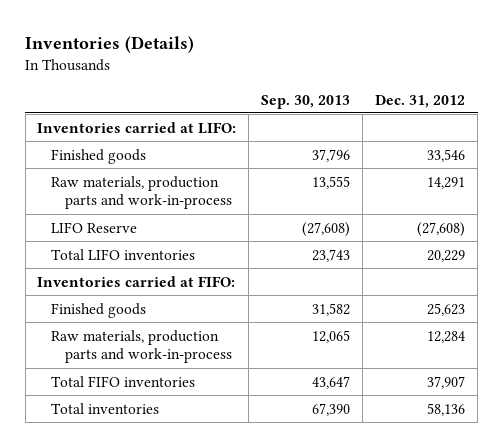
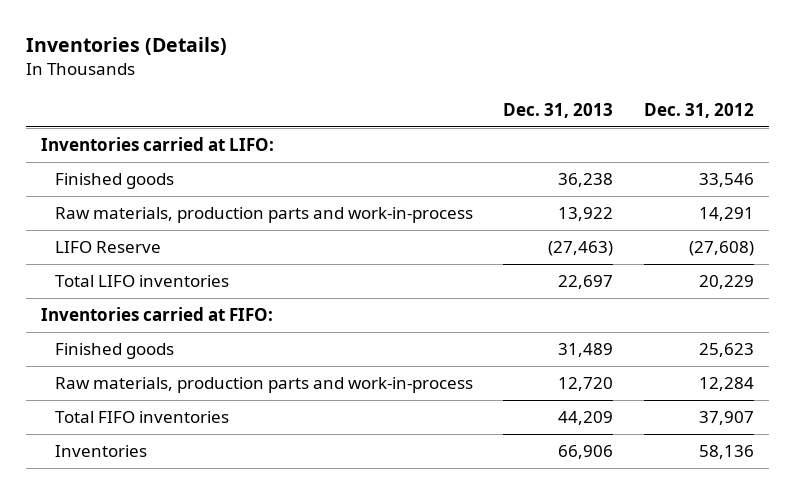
[261,94,351,109] Sep. 30, 2013 -> none
none -> [503,102,614,118] Dec. 31, 2013
[51,402,160,414] Total inventories -> [54,445,147,458] Inventories

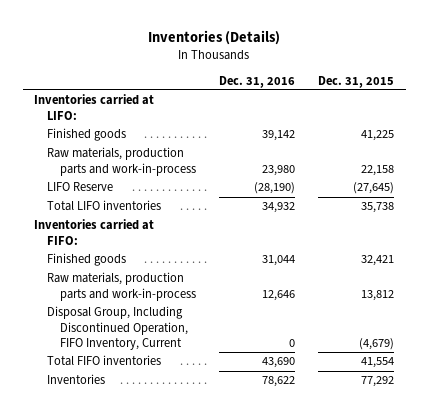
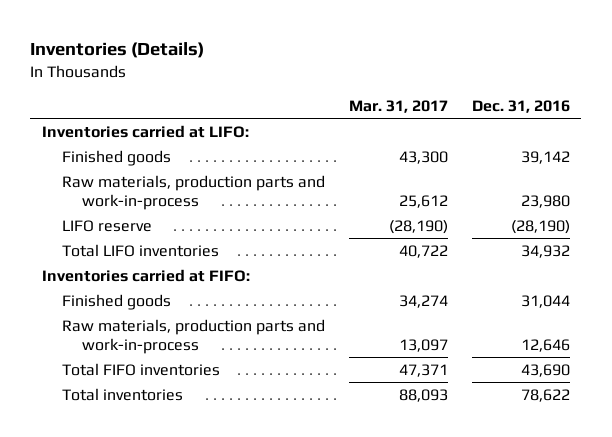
[318,75,395,88] Dec. 31, 2015 -> none
none -> [348,99,448,113] Mar. 31, 2017
[46,182,113,192] LIFO Reserve -> [62,219,153,232] LIFO reserve
[46,306,188,350] Disposal Group, Including Discontinued Operation, FIFO Inventory, Current -> none
[46,374,105,385] Inventories -> [62,387,184,401] Total inventories

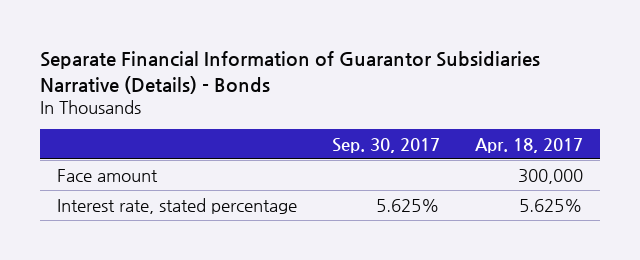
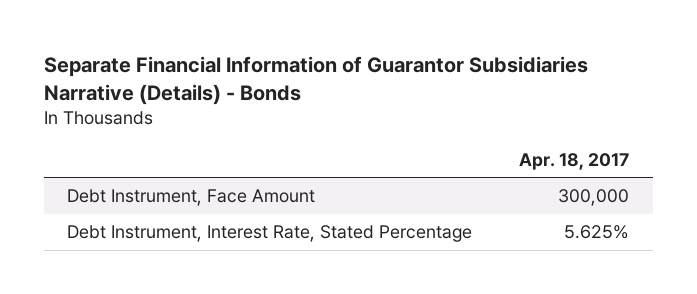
[331,137,440,153] Sep. 30, 2017 -> none
[57,168,159,182] Face amount -> [67,189,316,207] Debt Instrument, Face Amount
[57,197,298,214] Interest rate, stated percentage -> [67,225,473,243] Debt Instrument, Interest Rate, Stated Percentage

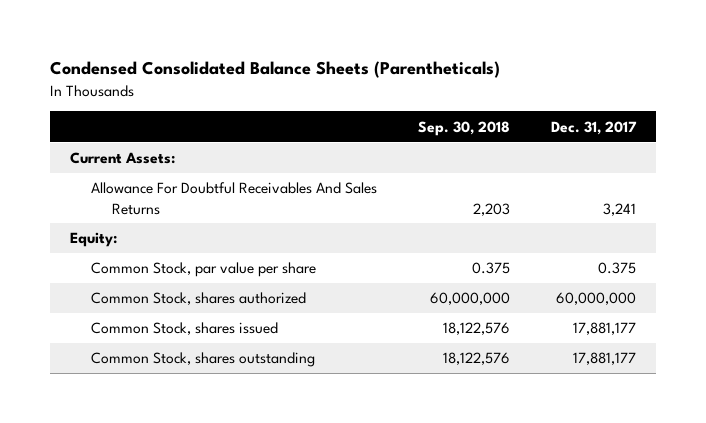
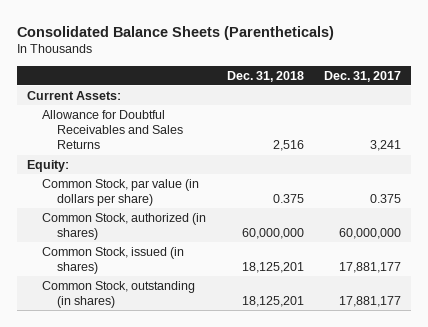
[49,61,500,79] Condensed Consolidated Balance Sheets (Parentheticals) -> [17,25,335,40] Consolidated Balance Sheets (Parentheticals)
[418,120,511,136] Sep. 30, 2018 -> none
none -> [226,70,304,82] Dec. 31, 2018
[91,182,378,215] Allowance For Doubtful Receivables And Sales Returns -> [42,109,184,150] Allowance for Doubtful Receivables and Sales Returns
[91,262,317,278] Common Stock, par value per share -> [42,178,200,207] Common Stock, par value (in dollars per share)
[91,292,307,306] Common Stock, shares authorized -> [42,212,207,241] Common Stock, authorized (in shares)
[91,322,279,336] Common Stock, shares issued -> [42,246,185,275] Common Stock, issued (in shares)
[91,352,316,368] Common Stock, shares outstanding -> [42,280,196,309] Common Stock, outstanding (in shares)

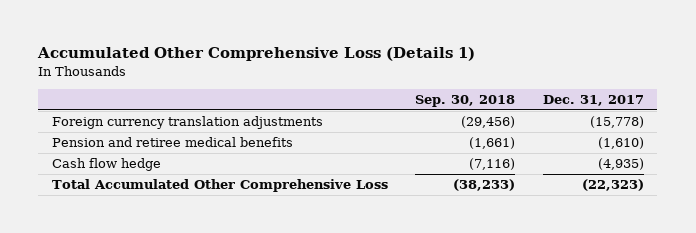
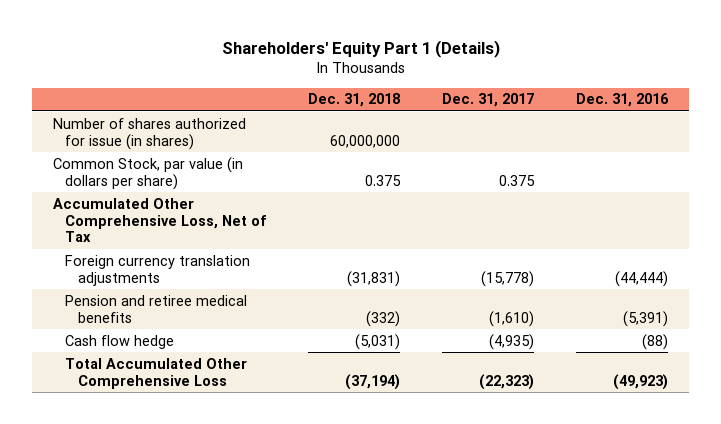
[37,47,476,62] Accumulated Other Comprehensive Loss (Details 1) -> [221,39,500,58] Shareholders' Equity Part 1 (Details)
[415,94,516,107] Sep. 30, 2018 -> none
none -> [308,93,401,108] Dec. 31, 2018
none -> [576,93,670,108] Dec. 31, 2016
none -> [52,117,246,150] Number of shares authorized for issue (in shares)
none -> [52,156,243,190] Common Stock, par value (in dollars per share)
none -> [52,197,267,243] Accumulated Other Comprehensive Loss, Net of Tax

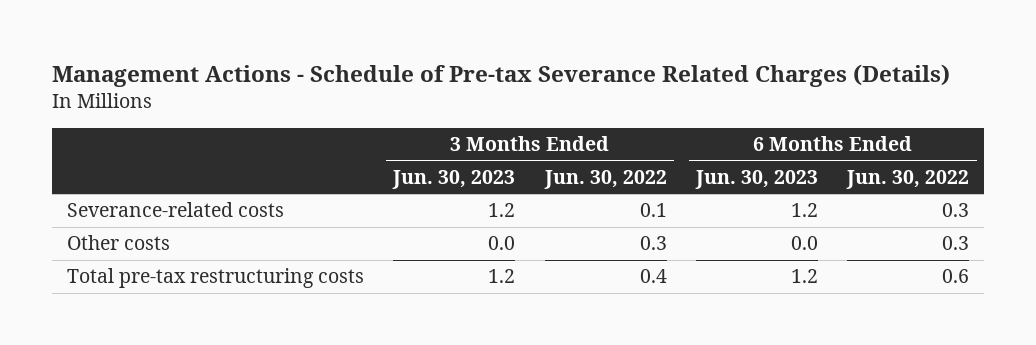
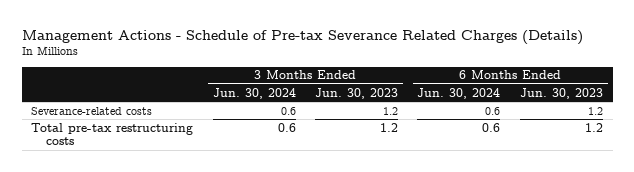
[543,169,667,189] Jun. 30, 2022 -> none
[846,169,970,189] Jun. 30, 2022 -> none
none -> [212,87,296,99] Jun. 30, 2024
none -> [417,87,501,99] Jun. 30, 2024
[66,235,170,251] Other costs -> none

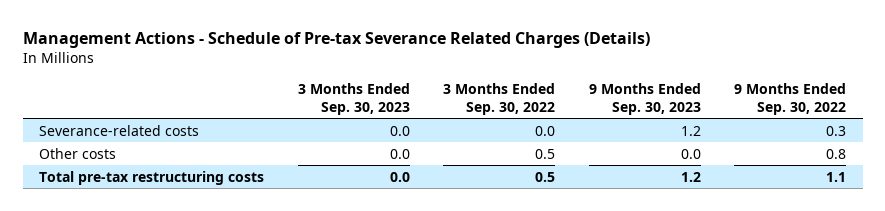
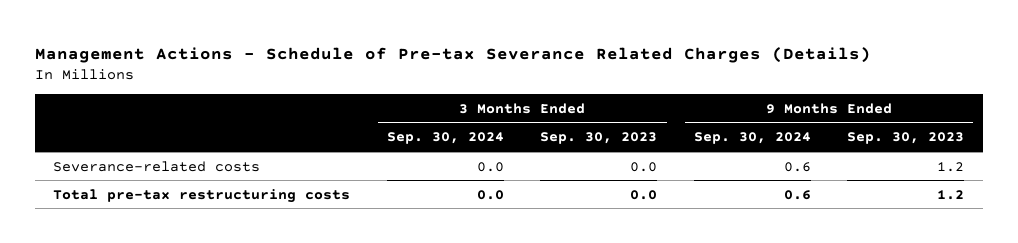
[443,82,556,115] 3 Months Ended Sep. 30, 2022 -> none
[733,82,846,115] 9 Months Ended Sep. 30, 2022 -> none
none -> [386,132,504,145] Sep. 30, 2024
none -> [693,132,811,145] Sep. 30, 2024
[39,147,117,159] Other costs -> none

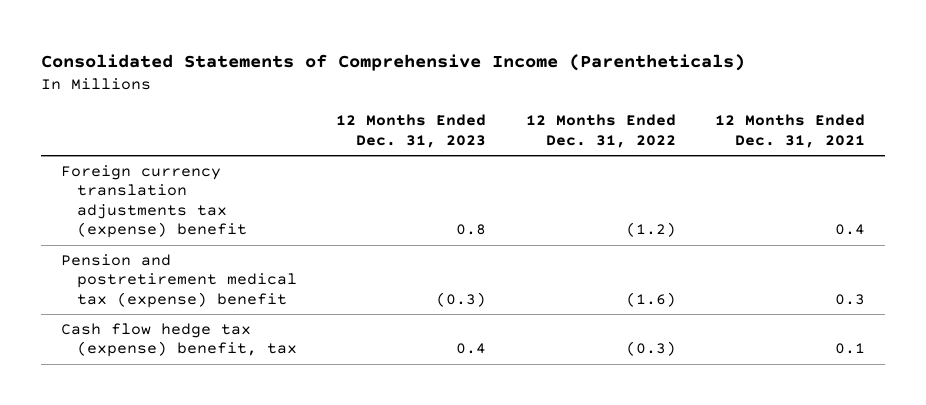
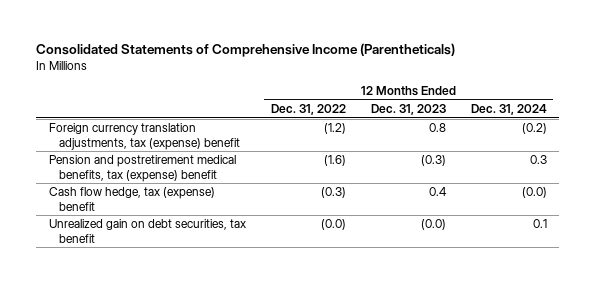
[714,114,865,148] 12 Months Ended Dec. 31, 2021 -> none
none -> [470,104,547,116] Dec. 31, 2024
[61,165,247,238] Foreign currency translation adjustments tax (expense) benefit -> [48,123,240,150] Foreign currency translation adjustments, tax (expense) benefit
[61,254,297,308] Pension and postretirement medical tax (expense) benefit -> [48,155,236,182] Pension and postretirement medical benefits, tax (expense) benefit
[61,323,297,358] Cash flow hedge tax (expense) benefit, tax -> [48,187,215,211] Cash flow hedge, tax (expense) benefit
none -> [48,219,246,243] Unrealized gain on debt securities, tax benefit

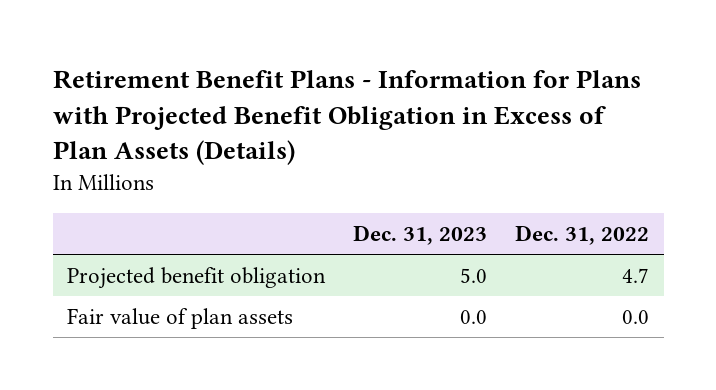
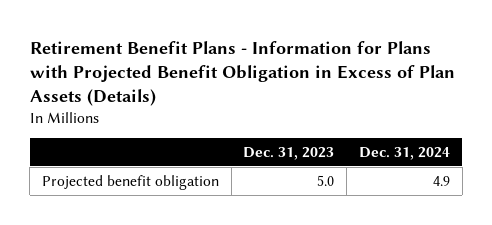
[515,225,650,246] Dec. 31, 2022 -> none
none -> [358,146,450,160] Dec. 31, 2024
[66,308,293,330] Fair value of plan assets -> none

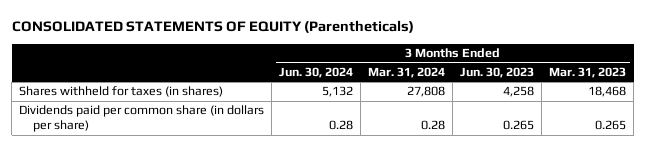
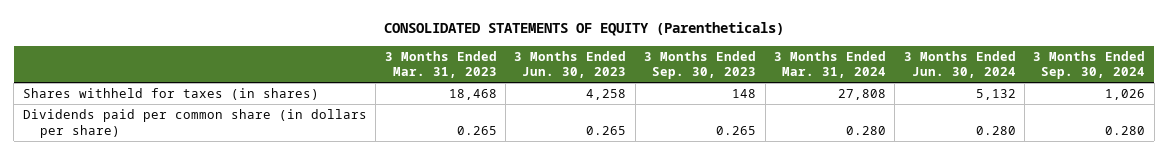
none -> [644,50,757,80] 3 Months Ended Sep. 30, 2023
none -> [1033,50,1146,80] 3 Months Ended Sep. 30, 2024
[329,120,354,131] 0.28 -> [975,125,1016,135] 0.280
[421,120,446,131] 0.28 -> [845,125,886,135] 0.280

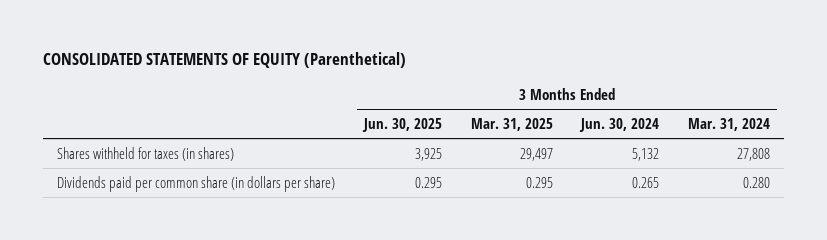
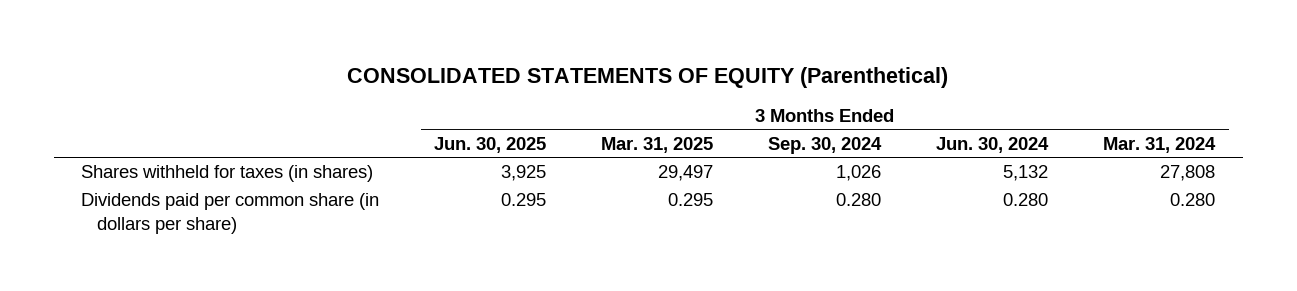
none -> [768,136,883,154] Sep. 30, 2024
[632,176,660,188] 0.265 -> [1003,193,1049,207] 0.280

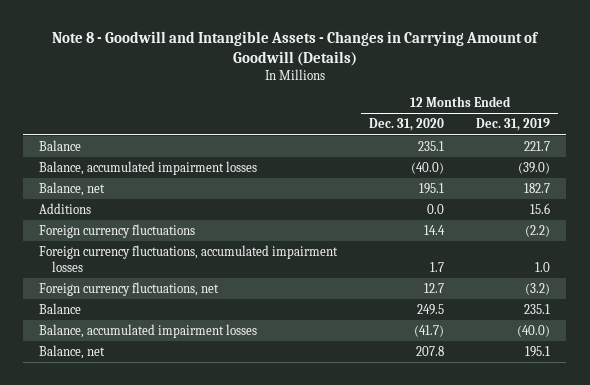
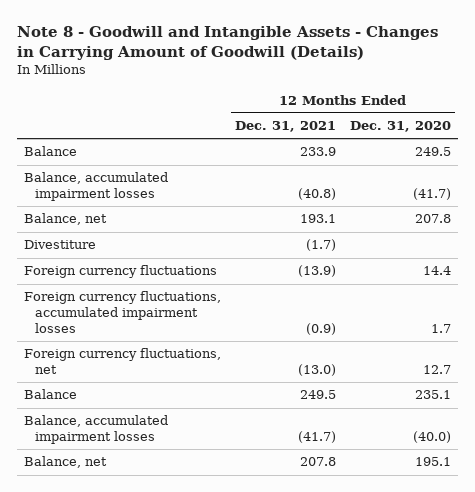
[476,118,551,132] Dec. 31, 2019 -> none
none -> [234,121,336,133] Dec. 31, 2021
[39,202,92,214] Additions -> none
none -> [23,240,96,250] Divestiture
[39,223,196,238] Foreign currency fluctuations -> [23,265,217,279] Foreign currency fluctuations
[39,244,339,272] Foreign currency fluctuations, accumulated impairment losses -> [23,291,221,333] Foreign currency fluctuations, accumulated impairment losses
[39,281,220,296] Foreign currency fluctuations, net -> [23,348,221,375] Foreign currency fluctuations, net
[39,139,82,151] Balance -> [23,389,77,400] Balance
[39,160,258,175] Balance, accumulated impairment losses -> [23,415,168,445] Balance, accumulated impairment losses
[39,181,106,196] Balance, net -> [23,456,107,469] Balance, net

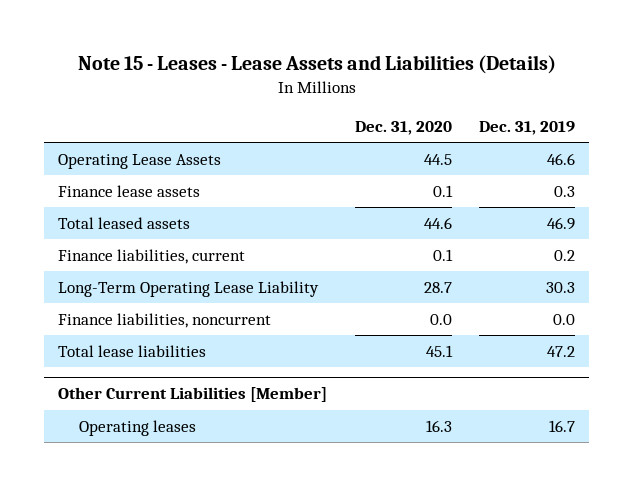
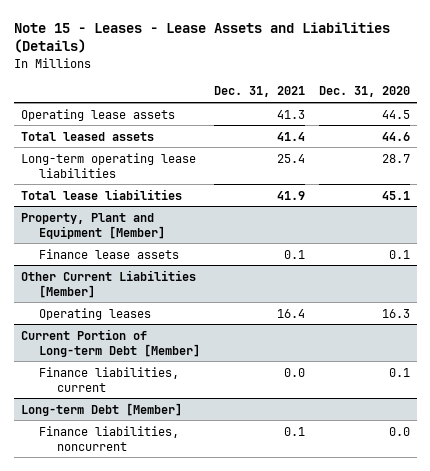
[479,120,576,135] Dec. 31, 2019 -> none
none -> [213,86,305,98] Dec. 31, 2021
[58,184,201,197] Finance lease assets -> none
[58,153,222,169] Operating Lease Assets -> [20,108,175,121] Operating lease assets
[58,248,246,264] Finance liabilities, current -> none
[58,312,272,328] Finance liabilities, noncurrent -> none
[58,280,320,297] Long-Term Operating Lease Liability -> [20,152,196,178] Long-term operating lease liabilities
none -> [20,212,165,239] Property, Plant and Equipment [Member]
none -> [38,248,179,259] Finance lease assets
none -> [20,328,200,357] Current Portion of Long-term Debt [Member]
none -> [38,366,179,392] Finance liabilities, current
none -> [20,402,182,416] Long-term Debt [Member]
none -> [38,425,179,451] Finance liabilities, noncurrent

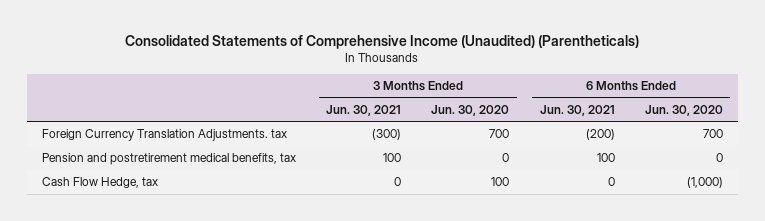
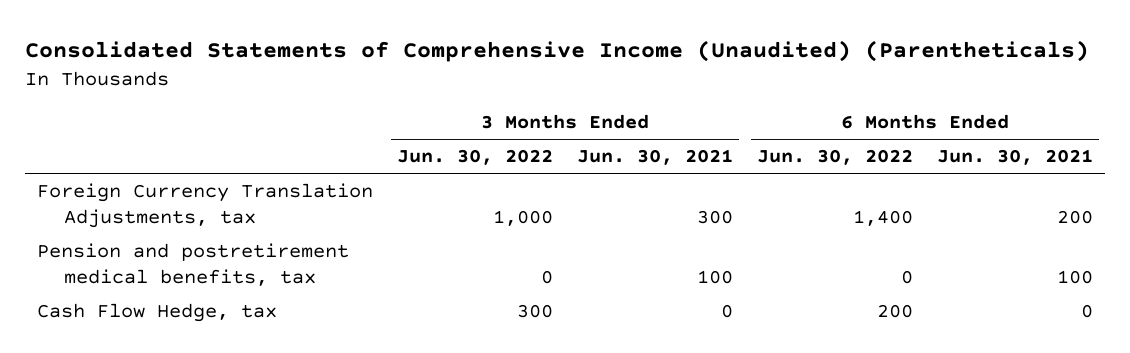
[431,104,510,116] Jun. 30, 2020 -> none
[644,104,723,116] Jun. 30, 2020 -> none
none -> [396,149,553,166] Jun. 30, 2022
none -> [756,149,913,166] Jun. 30, 2022
[42,129,288,142] Foreign Currency Translation Adjustments. tax -> [37,183,374,228] Foreign Currency Translation Adjustments, tax
[372,129,402,141] (300) -> [696,209,733,224] 300
[585,129,615,141] (200) -> [1056,209,1093,224] 200

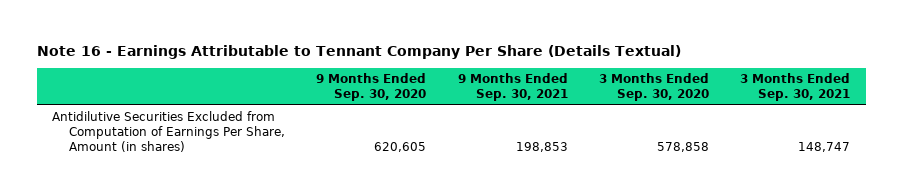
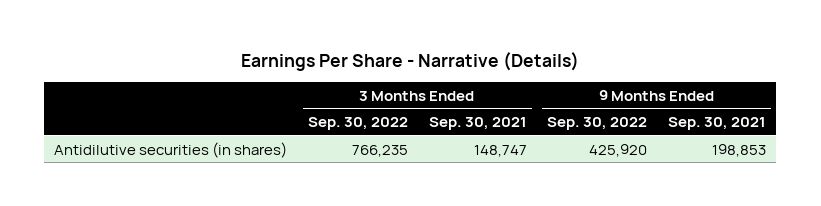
[36,44,681,59] Note 16 - Earnings Attributable to Tennant Company Per Share (Details Textual) -> [241,52,580,72] Earnings Per Share - Narrative (Details)
[316,73,427,102] 9 Months Ended Sep. 30, 2020 -> none
[598,73,709,102] 3 Months Ended Sep. 30, 2020 -> none
none -> [308,116,409,130] Sep. 30, 2022
none -> [547,116,648,130] Sep. 30, 2022
[52,111,286,153] Antidilutive Securities Excluded from Computation of Earnings Per Share, Amount (in shares) -> [54,141,288,158] Antidilutive securities (in shares)

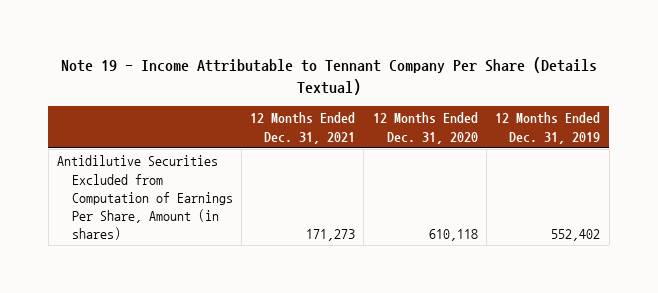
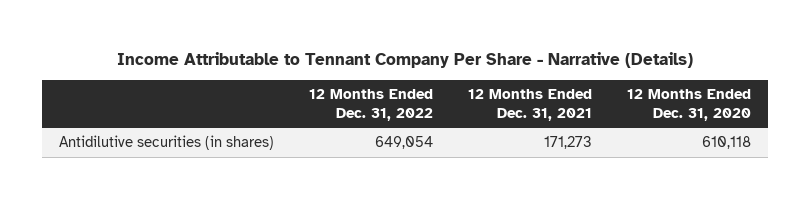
[60,57,597,95] Note 19 - Income Attributable to Tennant Company Per Share (Details Textual) -> [117,51,694,68] Income Attributable to Tennant Company Per Share - Narrative (Details)
[495,112,601,144] 12 Months Ended Dec. 31, 2019 -> none
none -> [309,89,434,122] 12 Months Ended Dec. 31, 2022
[57,155,233,240] Antidilutive Securities Excluded from Computation of Earnings Per Share, Amount (in shares) -> [59,135,275,151] Antidilutive securities (in shares)

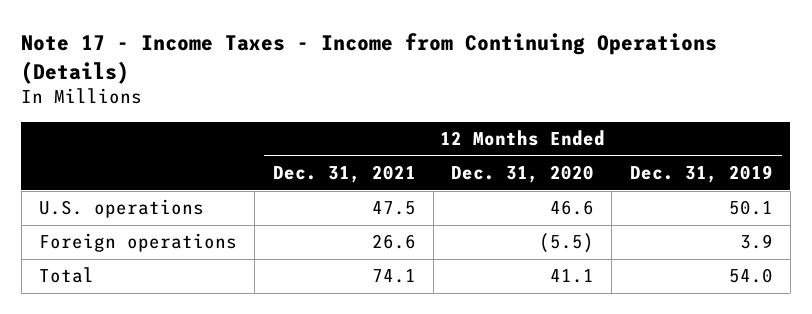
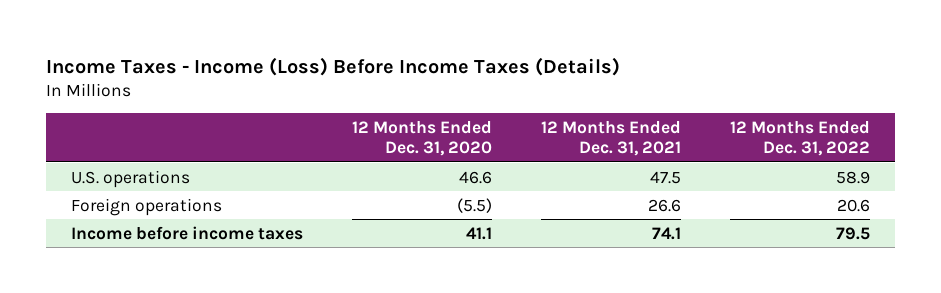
[21,32,718,84] Note 17 - Income Taxes - Income from Continuing Operations (Details) -> [46,56,621,76] Income Taxes - Income (Loss) Before Income Taxes (Details)
[629,165,773,184] Dec. 31, 2019 -> none
none -> [729,121,870,157] 12 Months Ended Dec. 31, 2022
[39,267,95,284] Total -> [70,225,303,240] Income before income taxes

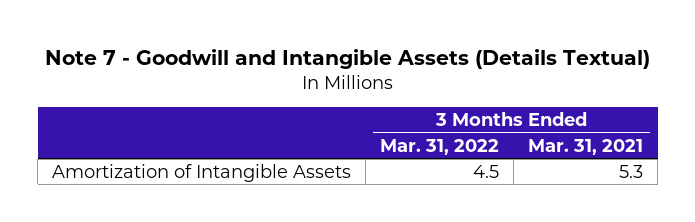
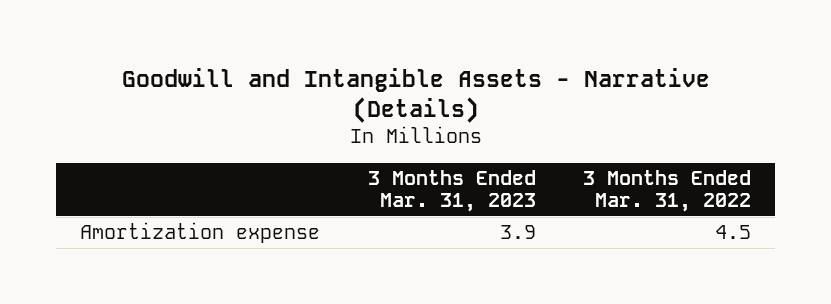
[44,49,650,70] Note 7 - Goodwill and Intangible Assets (Details Textual) -> [121,67,710,123] Goodwill and Intangible Assets - Narrative (Details)
[528,138,644,155] Mar. 31, 2021 -> none
none -> [367,169,536,213] 3 Months Ended Mar. 31, 2023
[52,163,352,182] Amortization of Intangible Assets -> [80,222,321,244] Amortization expense

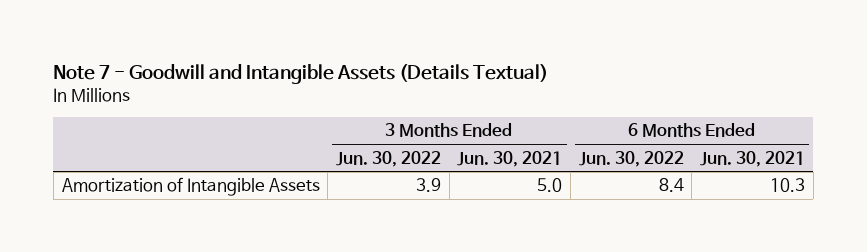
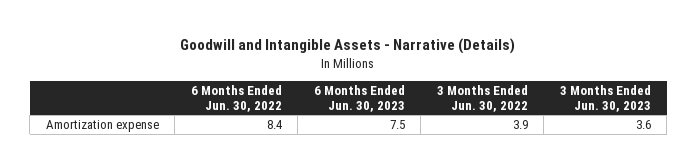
[53,63,549,84] Note 7 - Goodwill and Intangible Assets (Details Textual) -> [180,38,516,55] Goodwill and Intangible Assets - Narrative (Details)
[457,150,563,167] Jun. 30, 2021 -> none
[700,150,806,167] Jun. 30, 2021 -> none
none -> [313,84,405,112] 6 Months Ended Jun. 30, 2023
none -> [559,84,651,112] 3 Months Ended Jun. 30, 2023
[61,177,320,197] Amortization of Intangible Assets -> [45,119,159,132] Amortization expense

